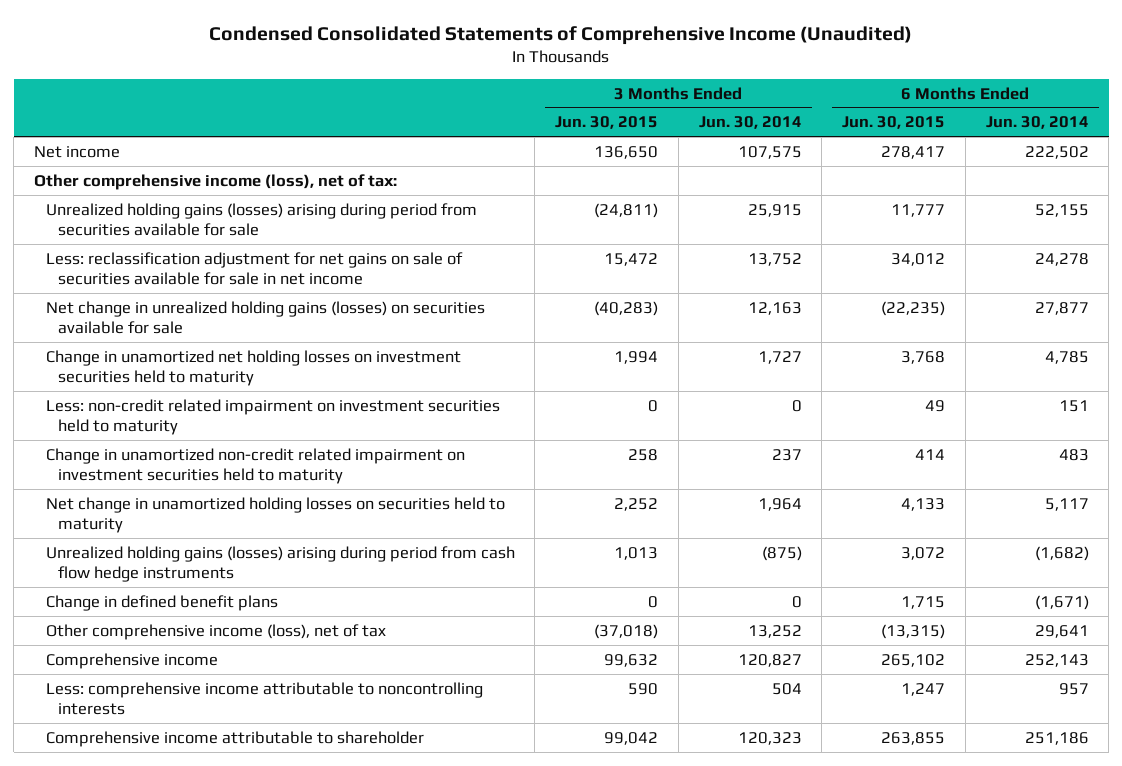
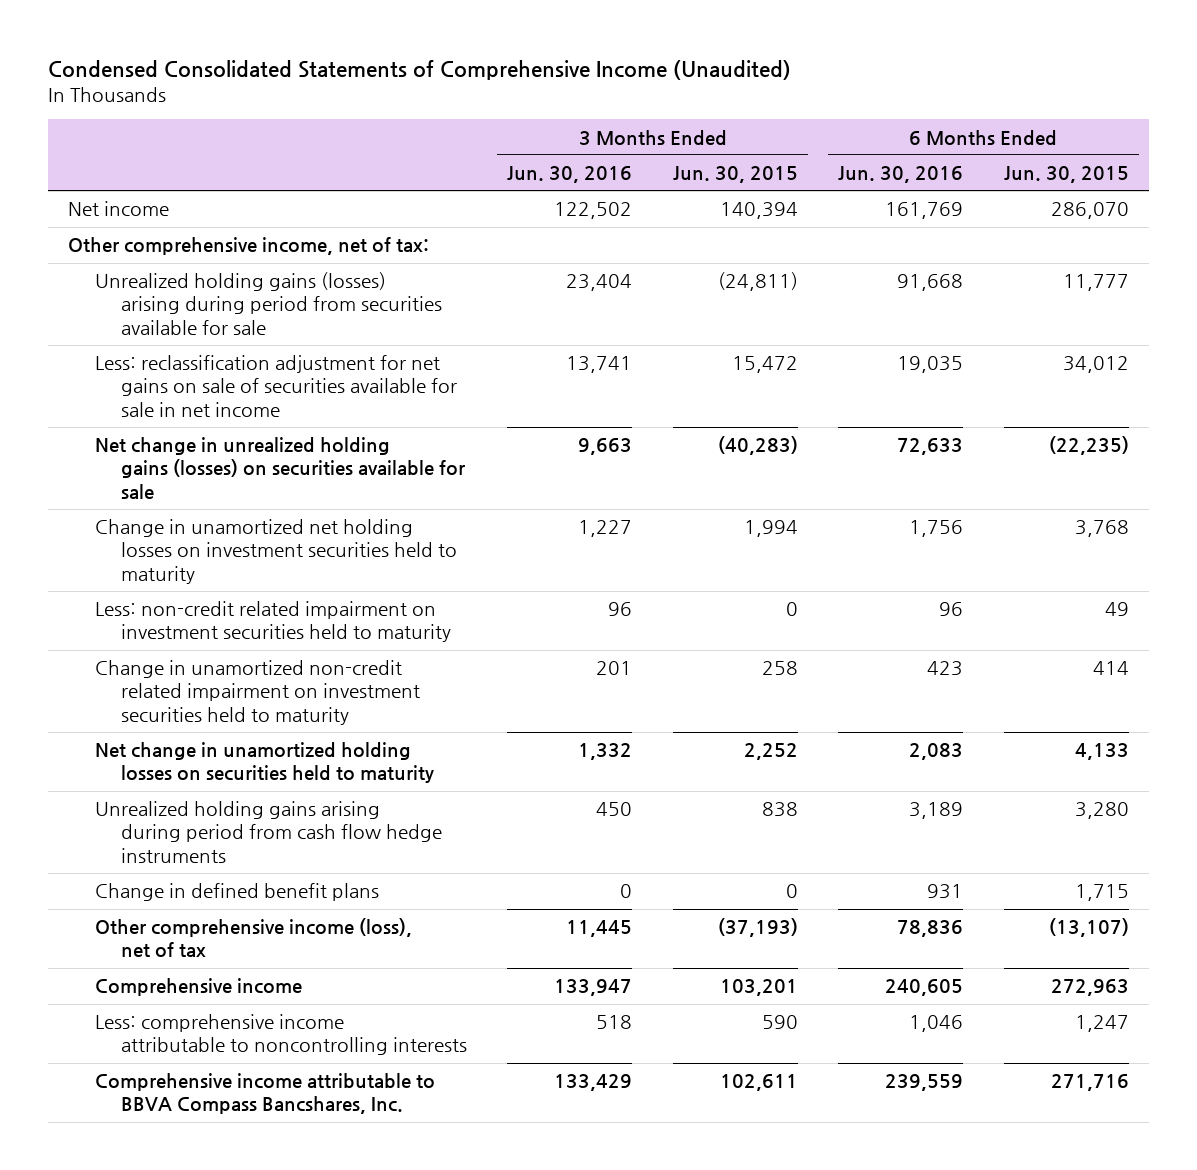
[698,116,802,130] Jun. 30, 2014 -> none
[985,116,1089,130] Jun. 30, 2014 -> none
none -> [507,166,633,184] Jun. 30, 2016
none -> [838,166,964,184] Jun. 30, 2016
[594,145,659,159] 136,650 -> [719,202,798,220] 140,394
[881,145,946,159] 278,417 -> [1050,202,1129,220] 286,070
[33,173,397,190] Other comprehensive income (loss), net of tax: -> [68,237,430,256] Other comprehensive income, net of tax:
[45,545,515,582] Unrealized holding gains (losses) arising during period from cash flow hedge instruments -> [94,801,443,863] Unrealized holding gains arising during period from cash flow hedge instruments
[614,546,659,560] 1,013 -> [761,802,798,818] 838
[901,546,946,560] 3,072 -> [1074,802,1129,820] 3,280
[594,623,659,639] (37,018) -> [717,918,798,938] (37,193)
[881,623,946,639] (13,315) -> [1048,918,1129,938] (13,107)
[604,653,659,667] 99,632 -> [719,979,798,997] 103,201
[881,653,946,667] 265,102 -> [1050,979,1129,997] 272,963
[45,730,424,747] Comprehensive income attributable to shareholder -> [94,1073,435,1115] Comprehensive income attributable to BBVA Compass Bancshares, Inc.
[604,731,659,745] 99,042 -> [719,1074,798,1092] 102,611
[881,731,946,745] 263,855 -> [1050,1074,1129,1092] 271,716

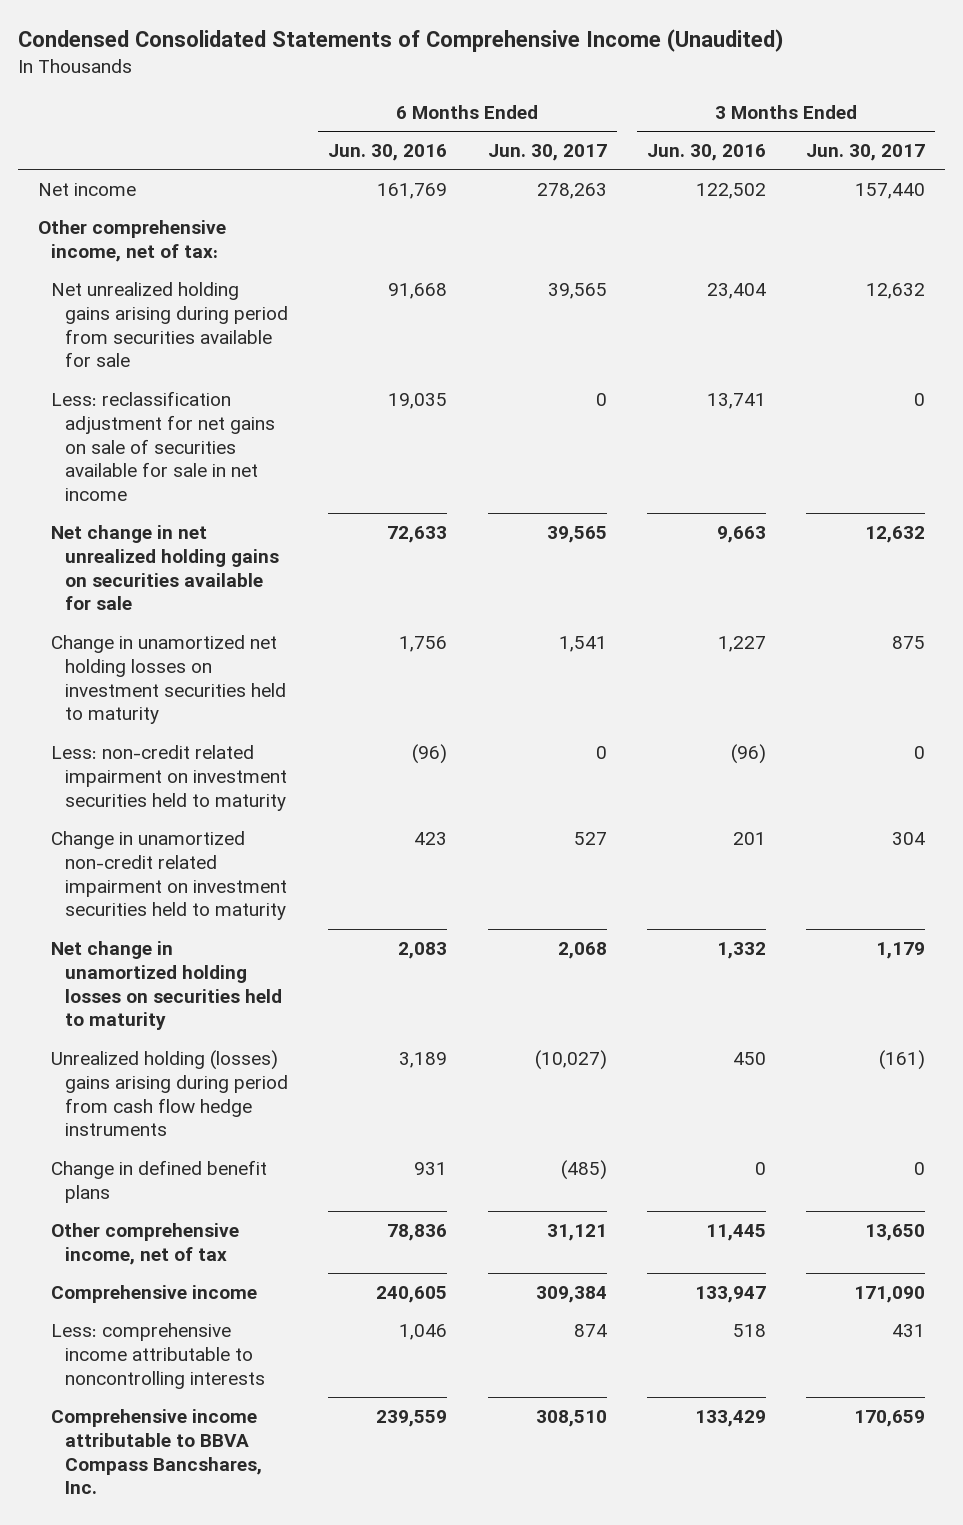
[672,166,798,184] Jun. 30, 2015 -> none
[1003,166,1129,184] Jun. 30, 2015 -> none
none -> [487,144,607,162] Jun. 30, 2017
none -> [806,144,926,162] Jun. 30, 2017
[94,272,443,335] Unrealized holding gains (losses) arising during period from securities available for sale -> [51,282,288,368] Net unrealized holding gains arising during period from securities available for sale
[94,437,466,499] Net change in unrealized holding gains (losses) on securities available for sale -> [51,525,279,611] Net change in net unrealized holding gains on securities available for sale
[608,602,633,617] 96 -> [730,744,766,765] (96)
[939,602,964,617] 96 -> [412,744,448,765] (96)
[94,801,443,863] Unrealized holding gains arising during period from cash flow hedge instruments -> [51,1050,288,1137] Unrealized holding (losses) gains arising during period from cash flow hedge instruments
[94,918,412,958] Other comprehensive income (loss), net of tax -> [51,1223,240,1265] Other comprehensive income, net of tax

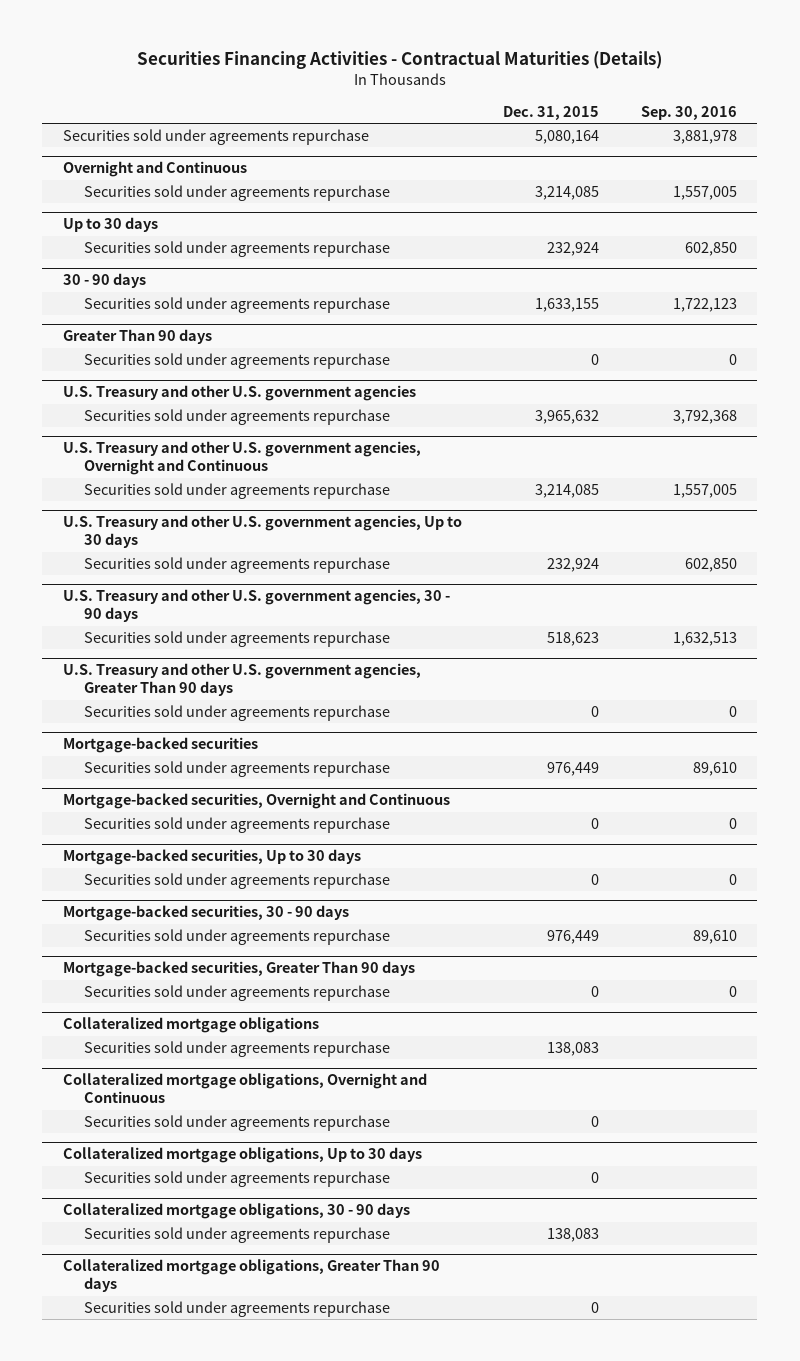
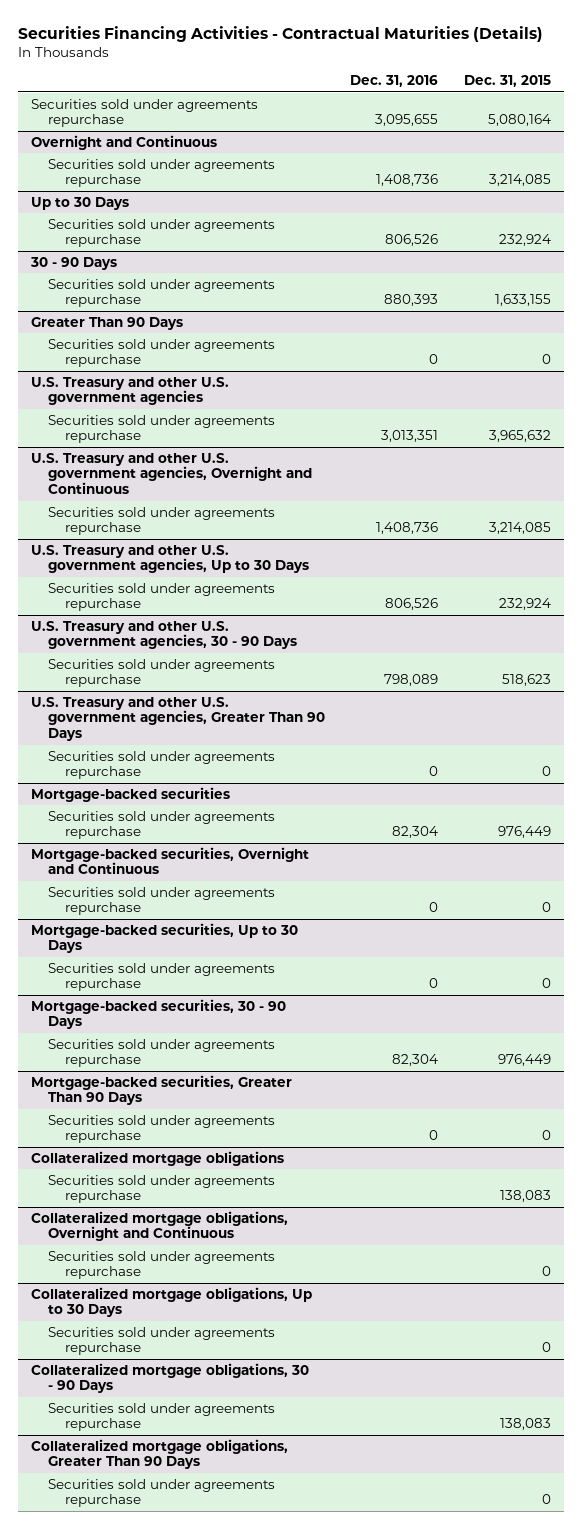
[640,105,737,120] Sep. 30, 2016 -> none
none -> [350,75,439,88] Dec. 31, 2016
[62,217,158,233] Up to 30 days -> [30,196,129,210] Up to 30 Days
[62,273,146,289] 30 - 90 days -> [29,256,117,270] 30 - 90 Days
[62,329,212,345] Greater Than 90 days -> [30,316,183,330] Greater Than 90 Days
[62,515,462,549] U.S. Treasury and other U.S. government agencies, Up to 30 days -> [30,544,309,574] U.S. Treasury and other U.S. government agencies, Up to 30 Days
[62,589,450,623] U.S. Treasury and other U.S. government agencies, 30 - 90 days -> [30,620,297,650] U.S. Treasury and other U.S. government agencies, 30 - 90 Days
[62,663,421,697] U.S. Treasury and other U.S. government agencies, Greater Than 90 days -> [30,696,325,742] U.S. Treasury and other U.S. government agencies, Greater Than 90 Days
[62,849,361,866] Mortgage-backed securities, Up to 30 days -> [30,922,298,954] Mortgage-backed securities, Up to 30 Days
[62,905,349,922] Mortgage-backed securities, 30 - 90 days -> [30,998,286,1030] Mortgage-backed securities, 30 - 90 Days
[62,961,415,978] Mortgage-backed securities, Greater Than 90 days -> [30,1074,292,1106] Mortgage-backed securities, Greater Than 90 Days
[62,1147,422,1164] Collateralized mortgage obligations, Up to 30 days -> [30,1286,312,1318] Collateralized mortgage obligations, Up to 30 Days
[62,1203,410,1220] Collateralized mortgage obligations, 30 - 90 days -> [30,1362,309,1394] Collateralized mortgage obligations, 30 - 90 Days
[62,1259,440,1293] Collateralized mortgage obligations, Greater Than 90 days -> [30,1438,288,1470] Collateralized mortgage obligations, Greater Than 90 Days

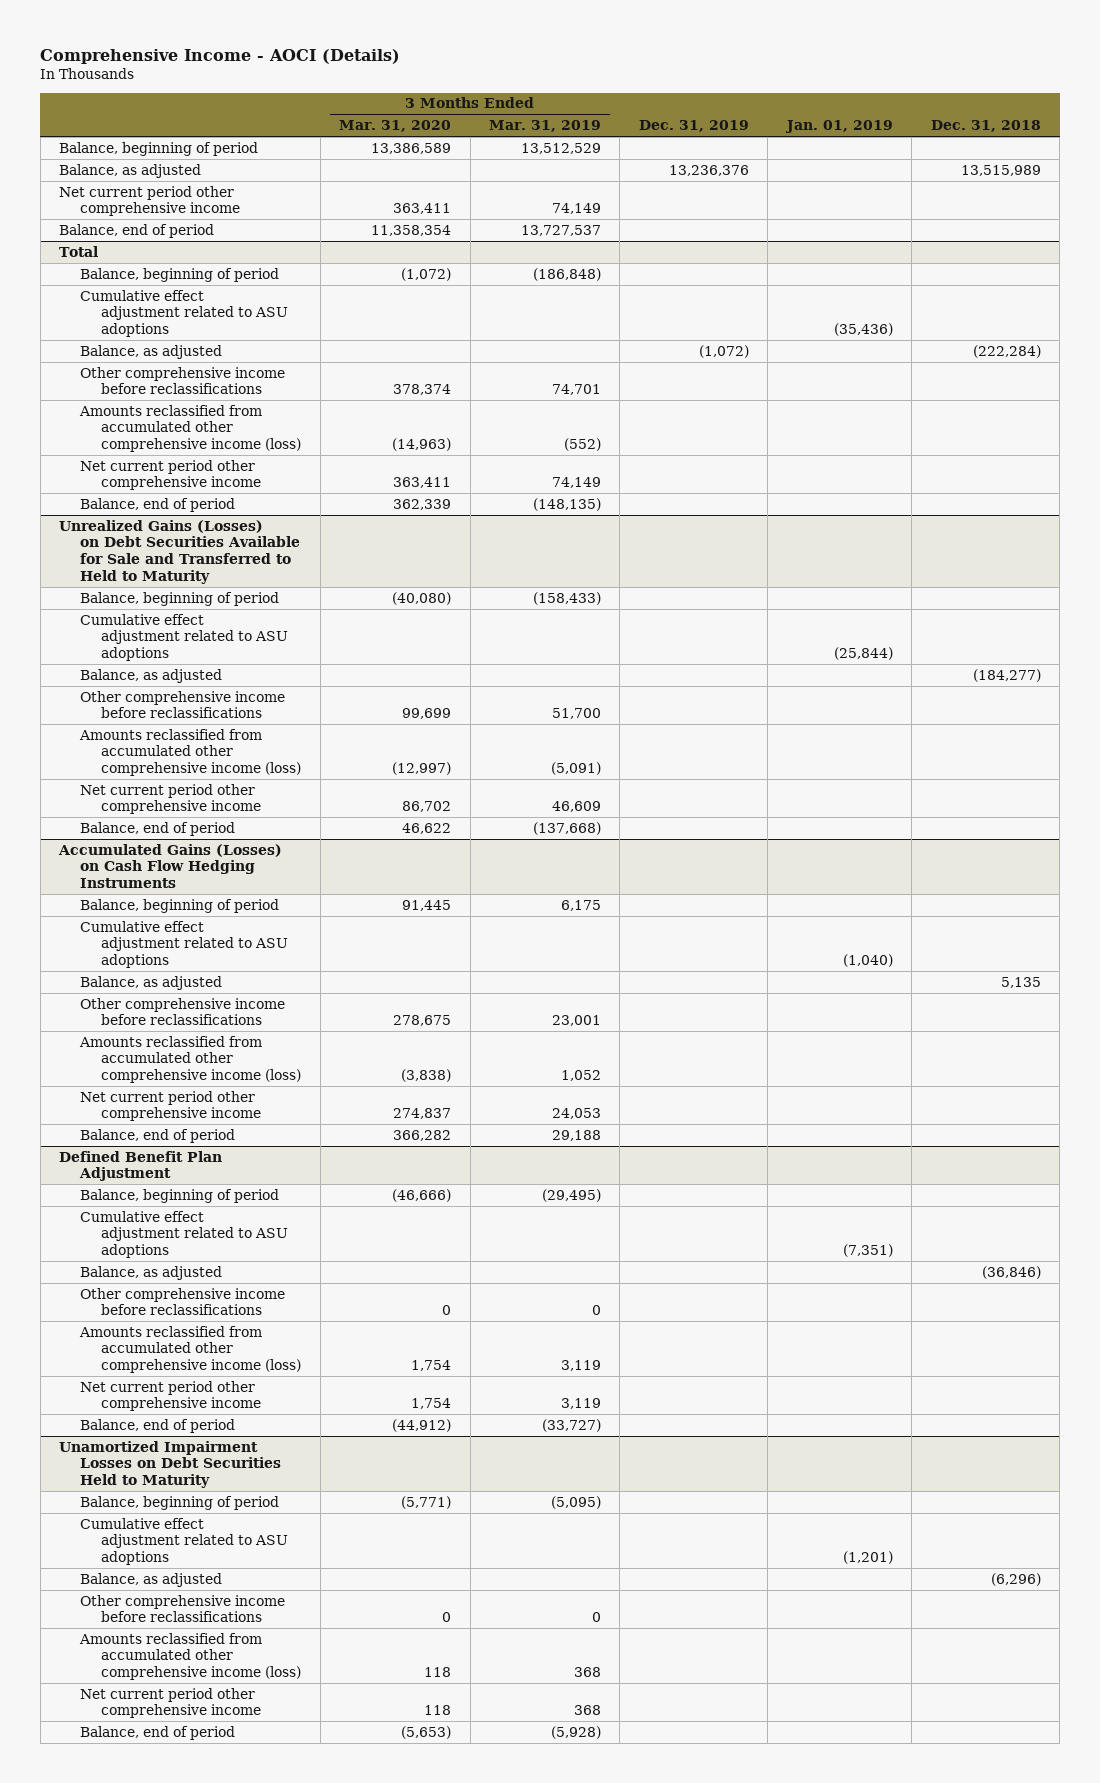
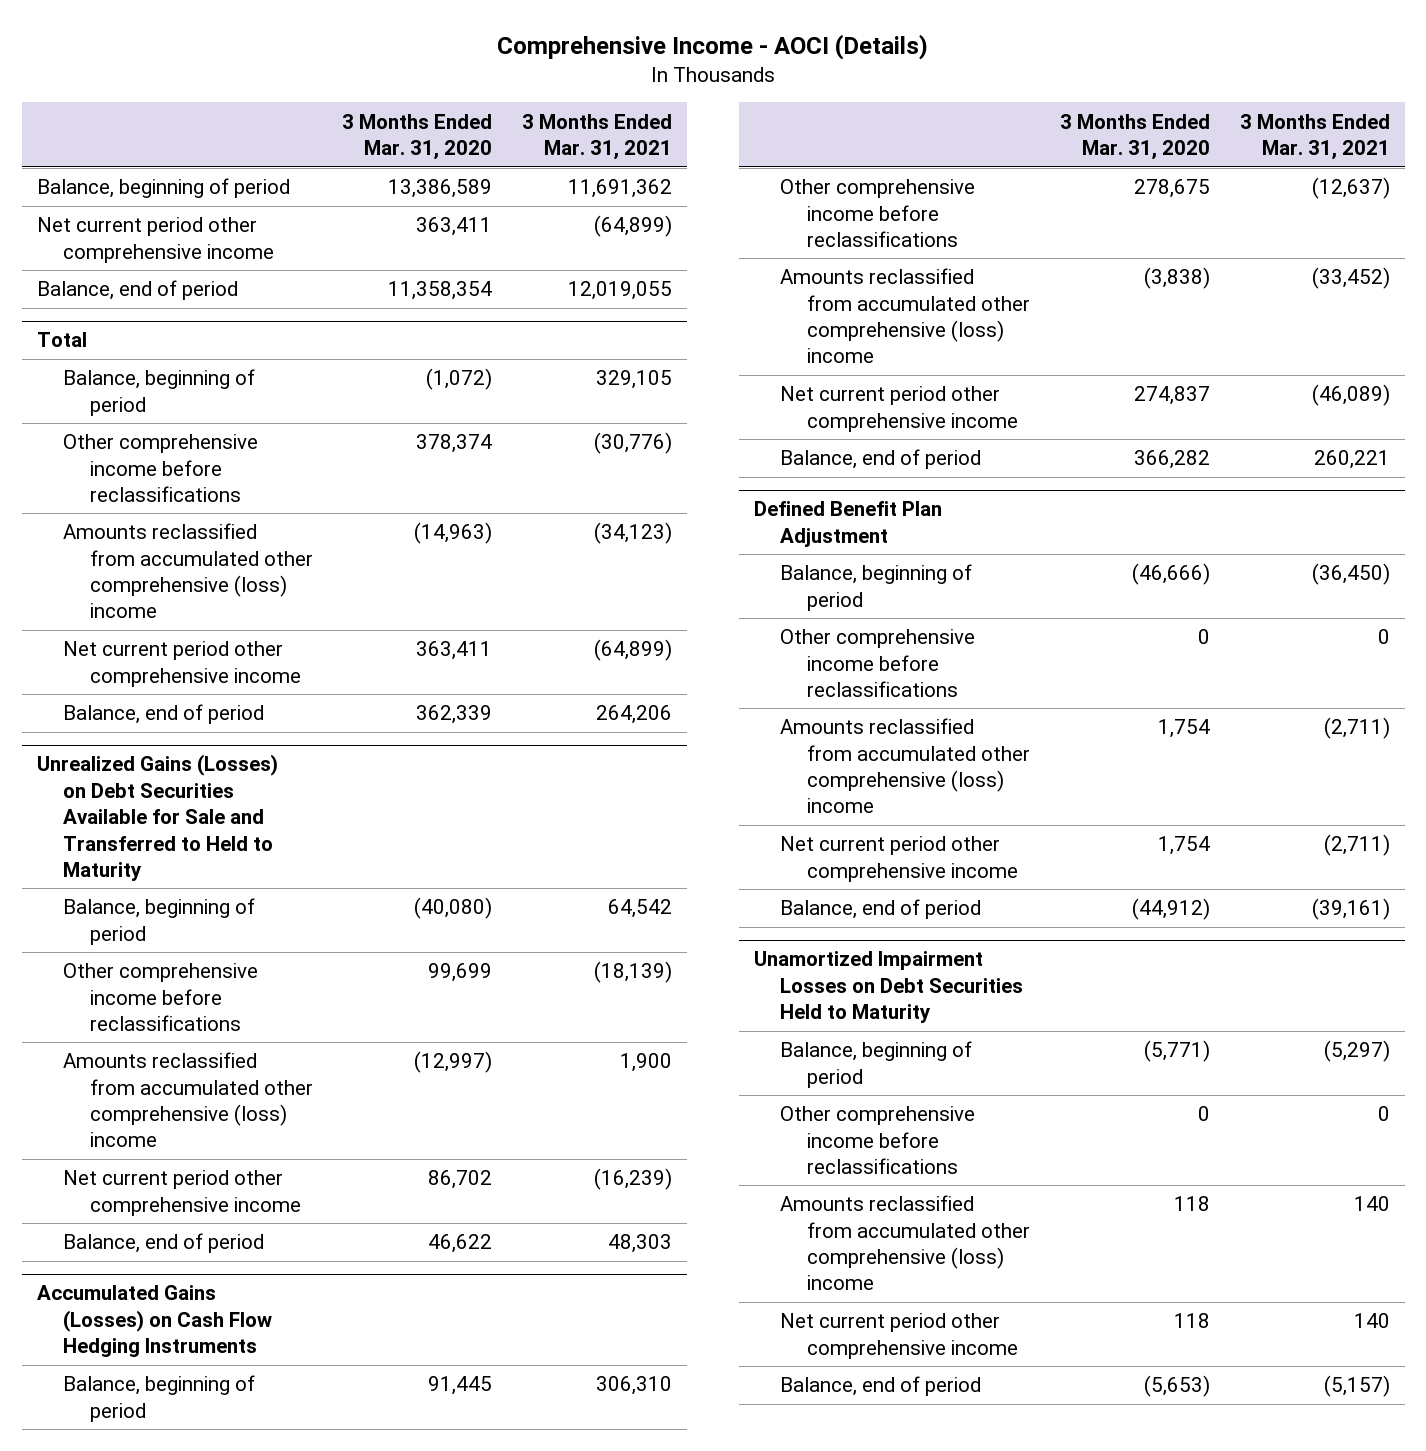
[488,120,601,133] Mar. 31, 2019 -> none
[638,120,749,133] Dec. 31, 2019 -> none
[784,120,893,134] Jan. 01, 2019 -> none
[930,120,1041,133] Dec. 31, 2018 -> none
none -> [522,113,673,161] 3 Months Ended Mar. 31, 2021
[59,163,202,178] Balance, as adjusted -> none
[80,289,289,338] Cumulative effect adjustment related to ASU adoptions -> none
[80,344,223,359] Balance, as adjusted -> none
[79,404,302,453] Amounts reclassified from accumulated other comprehensive income (loss) -> [63,523,313,619] Amounts reclassified from accumulated other comprehensive (loss) income
[80,613,289,662] Cumulative effect adjustment related to ASU adoptions -> none
[80,668,223,683] Balance, as adjusted -> none
[79,728,302,777] Amounts reclassified from accumulated other comprehensive income (loss) -> [63,1052,313,1148] Amounts reclassified from accumulated other comprehensive (loss) income
[80,920,289,969] Cumulative effect adjustment related to ASU adoptions -> none
[80,975,223,990] Balance, as adjusted -> none
[79,1035,302,1084] Amounts reclassified from accumulated other comprehensive income (loss) -> [780,268,1030,364] Amounts reclassified from accumulated other comprehensive (loss) income
[80,1210,289,1259] Cumulative effect adjustment related to ASU adoptions -> none
[80,1265,223,1280] Balance, as adjusted -> none
[79,1325,302,1374] Amounts reclassified from accumulated other comprehensive income (loss) -> [780,718,1030,814] Amounts reclassified from accumulated other comprehensive (loss) income
[80,1517,289,1566] Cumulative effect adjustment related to ASU adoptions -> none
[80,1572,223,1587] Balance, as adjusted -> none
[79,1632,302,1681] Amounts reclassified from accumulated other comprehensive income (loss) -> [780,1195,1030,1291] Amounts reclassified from accumulated other comprehensive (loss) income

